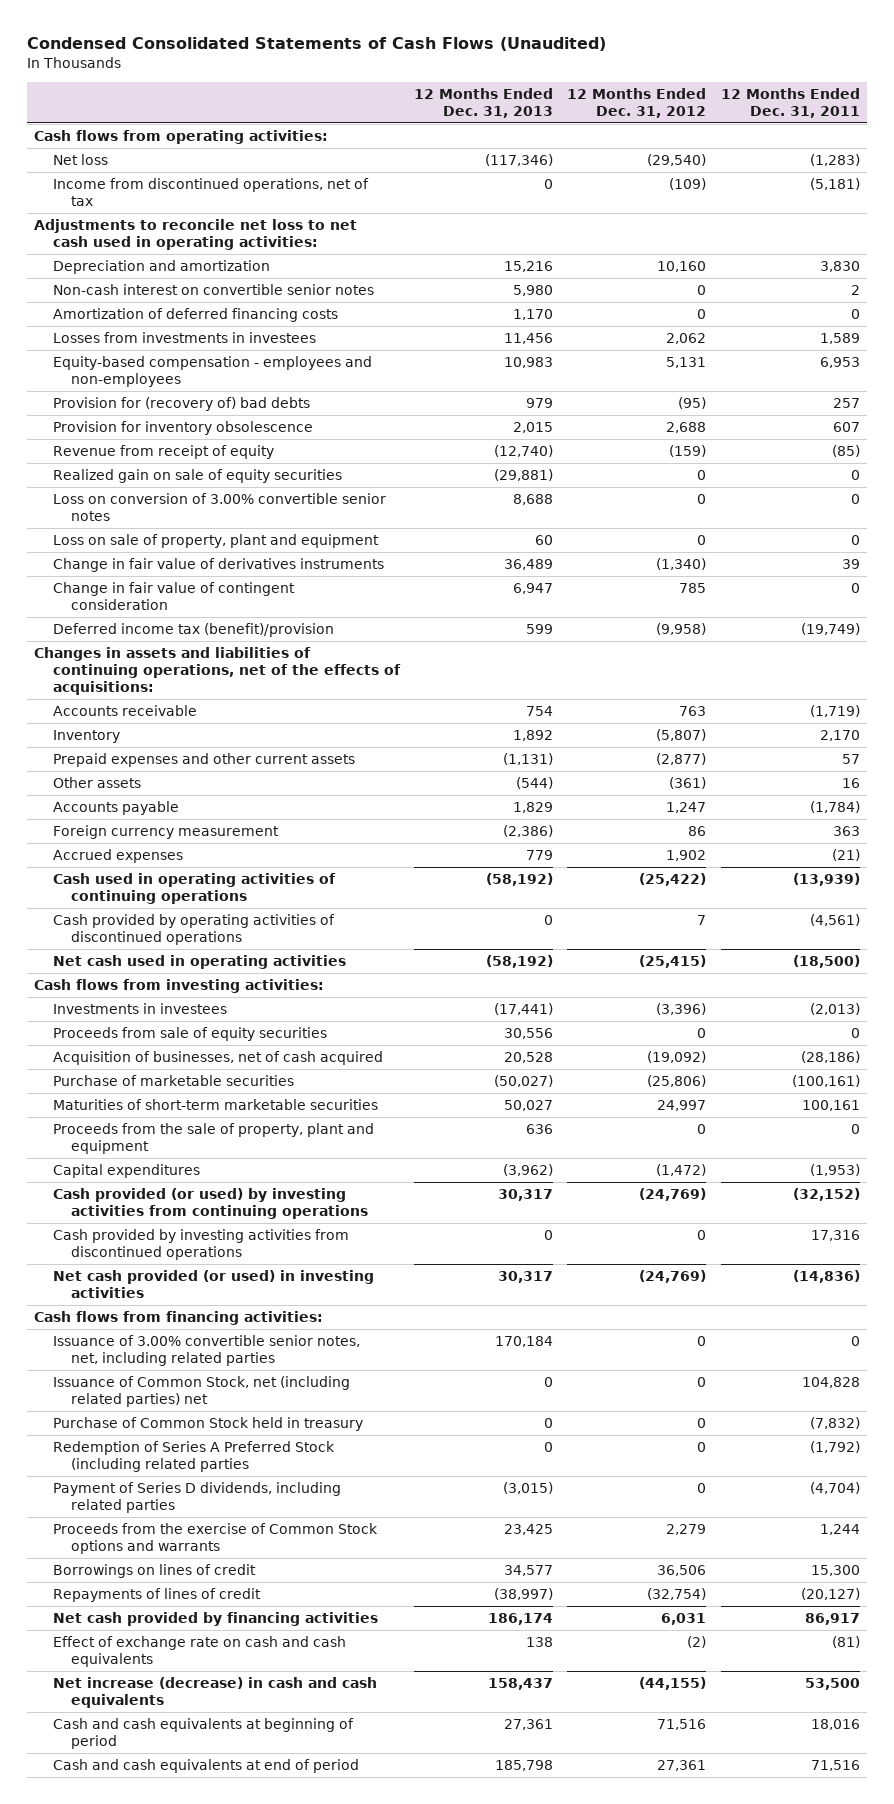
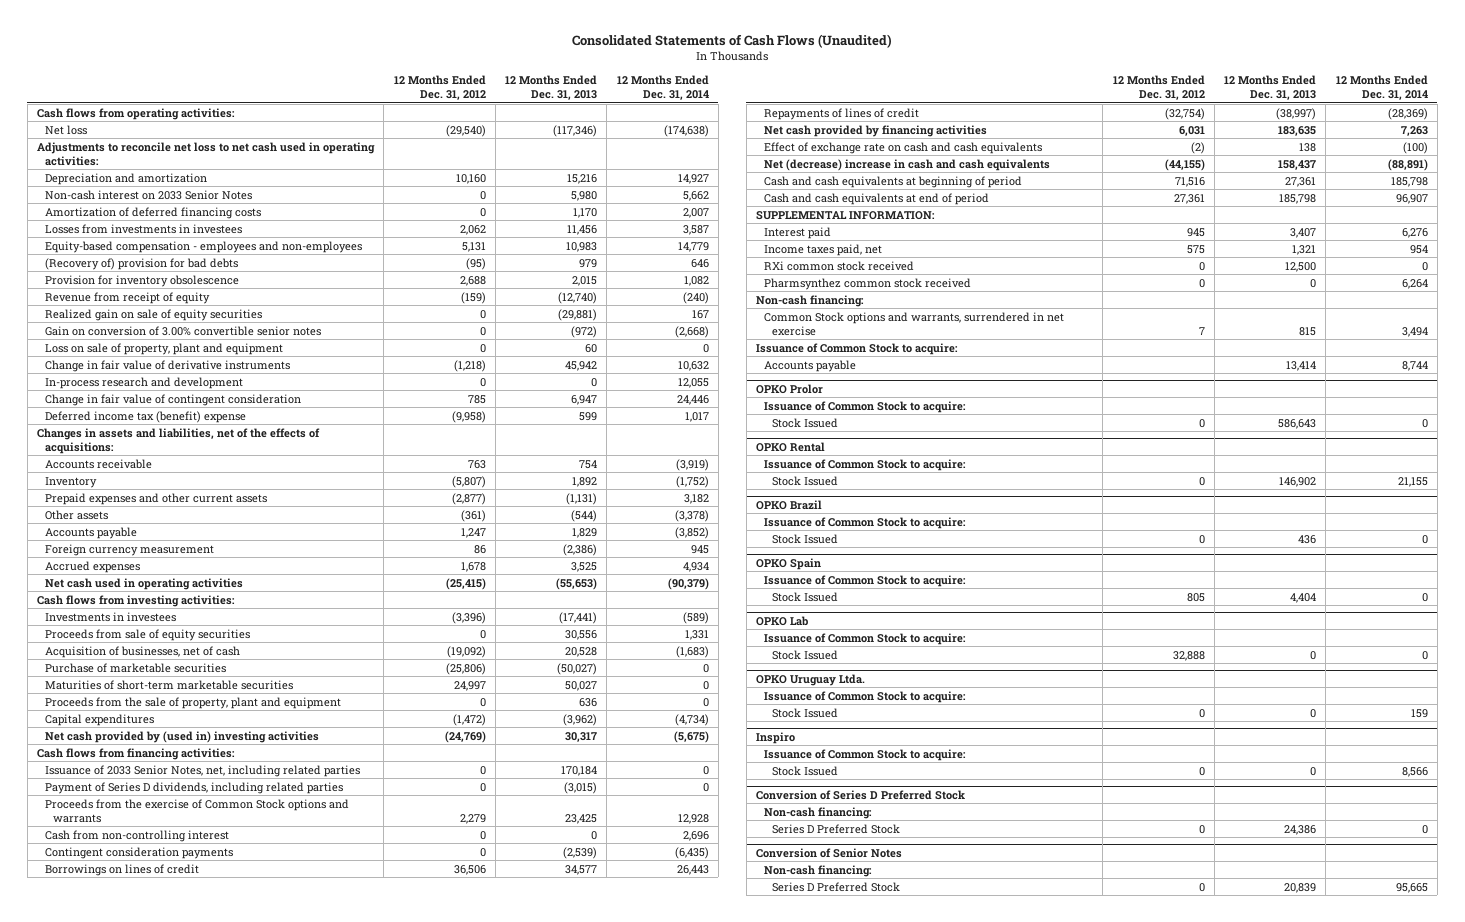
[27,37,607,52] Condensed Consolidated Statements of Cash Flows (Unaudited) -> [572,33,893,48] Consolidated Statements of Cash Flows (Unaudited)
[720,88,860,118] 12 Months Ended Dec. 31, 2011 -> none
none -> [616,74,709,100] 12 Months Ended Dec. 31, 2014
[52,178,369,206] Income from discontinued operations, net of tax -> none
[52,284,374,296] Non-cash interest on convertible senior notes -> [45,189,253,200] Non-cash interest on 2033 Senior Notes
[52,397,310,412] Provision for (recovery of) bad debts -> [45,257,239,270] (Recovery of) provision for bad debts
[52,493,386,521] Loss on conversion of 3.00% convertible senior notes -> [45,325,322,336] Gain on conversion of 3.00% convertible senior notes
[512,494,553,506] 8,688 -> [571,325,598,338] (972)
[52,558,384,573] Change in fair value of derivatives instruments -> [45,359,291,372] Change in fair value of derivative instruments
[503,559,553,571] 36,489 -> [565,360,598,371] 45,942
[656,558,707,571] (1,340) -> [453,359,486,372] (1,218)
none -> [45,376,244,389] In-process research and development
[52,623,334,638] Deferred income tax (benefit)/provision -> [45,410,247,423] Deferred income tax (benefit) expense
[34,647,401,695] Changes in assets and liabilities of continuing operations, net of the effects of acquisitions: -> [37,427,321,454] Changes in assets and liabilities, net of the effects of acquisitions:
[52,873,336,904] Cash used in operating activities of continuing operations -> none
[52,914,335,945] Cash provided by operating activities of discontinued operations -> none
[525,850,553,861] 779 -> [571,561,598,572] 3,525
[666,850,707,862] 1,902 -> [460,561,486,572] 1,678
[485,955,553,969] (58,192) -> [556,577,598,590] (55,653)
[52,1051,383,1066] Acquisition of businesses, net of cash acquired -> [45,645,241,658] Acquisition of businesses, net of cash
[52,1188,368,1219] Cash provided (or used) by investing activities from continuing operations -> none
[52,1229,349,1260] Cash provided by investing activities from discontinued operations -> none
[52,1270,374,1298] Net cash provided (or used) in investing activities -> [45,730,320,743] Net cash provided by (used in) investing activities
[52,1376,350,1407] Issuance of Common Stock, net (including related parties) net -> none
[52,1417,363,1432] Purchase of Common Stock held in treasury -> none
[52,1441,335,1472] Redemption of Series A Preferred Stock (including related parties -> none
[52,1335,360,1366] Issuance of 3.00% convertible senior notes, net, including related parties -> [45,764,361,777] Issuance of 2033 Senior Notes, net, including related parties
none -> [45,829,230,842] Cash from non-controlling interest
none -> [45,846,234,859] Contingent consideration payments
[487,1613,553,1626] 186,174 -> [1278,125,1317,136] 183,635
[52,1677,377,1708] Net increase (decrease) in cash and cash equivalents -> [764,158,1051,171] Net (decrease) increase in cash and cash equivalents
none -> [756,210,936,220] SUPPLEMENTAL INFORMATION:
none -> [764,226,832,239] Interest paid
none -> [764,243,883,256] Income taxes paid, net
none -> [764,260,915,271] RXi common stock received
none -> [764,277,972,290] Pharmsynthez common stock received
none -> [756,294,865,307] Non-cash financing:
none -> [764,311,1065,336] Common Stock options and warrants, surrendered in net exercise
none -> [756,342,959,355] Issuance of Common Stock to acquire:
none -> [764,359,857,372] Accounts payable
none -> [756,383,824,394] OPKO Prolor
none -> [764,400,967,413] Issuance of Common Stock to acquire:
none -> [772,417,839,428] Stock Issued
none -> [756,441,826,452] OPKO Rental
none -> [764,458,967,471] Issuance of Common Stock to acquire:
none -> [772,475,839,486] Stock Issued
none -> [756,499,823,510] OPKO Brazil
none -> [764,516,967,529] Issuance of Common Stock to acquire:
none -> [772,533,839,544] Stock Issued
none -> [756,557,822,570] OPKO Spain
none -> [764,574,967,587] Issuance of Common Stock to acquire:
none -> [772,591,839,602] Stock Issued
none -> [756,615,809,626] OPKO Lab
none -> [764,632,967,645] Issuance of Common Stock to acquire:
none -> [772,649,839,660] Stock Issued
none -> [756,673,866,686] OPKO Uruguay Ltda.
none -> [764,690,967,703] Issuance of Common Stock to acquire:
none -> [772,707,839,718] Stock Issued
none -> [756,731,796,744] Inspiro
none -> [764,748,967,761] Issuance of Common Stock to acquire:
none -> [772,765,839,776] Stock Issued
none -> [756,789,966,800] Conversion of Series D Preferred Stock
none -> [764,806,873,819] Non-cash financing:
none -> [772,823,901,834] Series D Preferred Stock
none -> [756,847,903,858] Conversion of Senior Notes
none -> [764,864,873,877] Non-cash financing:
none -> [772,881,901,892] Series D Preferred Stock

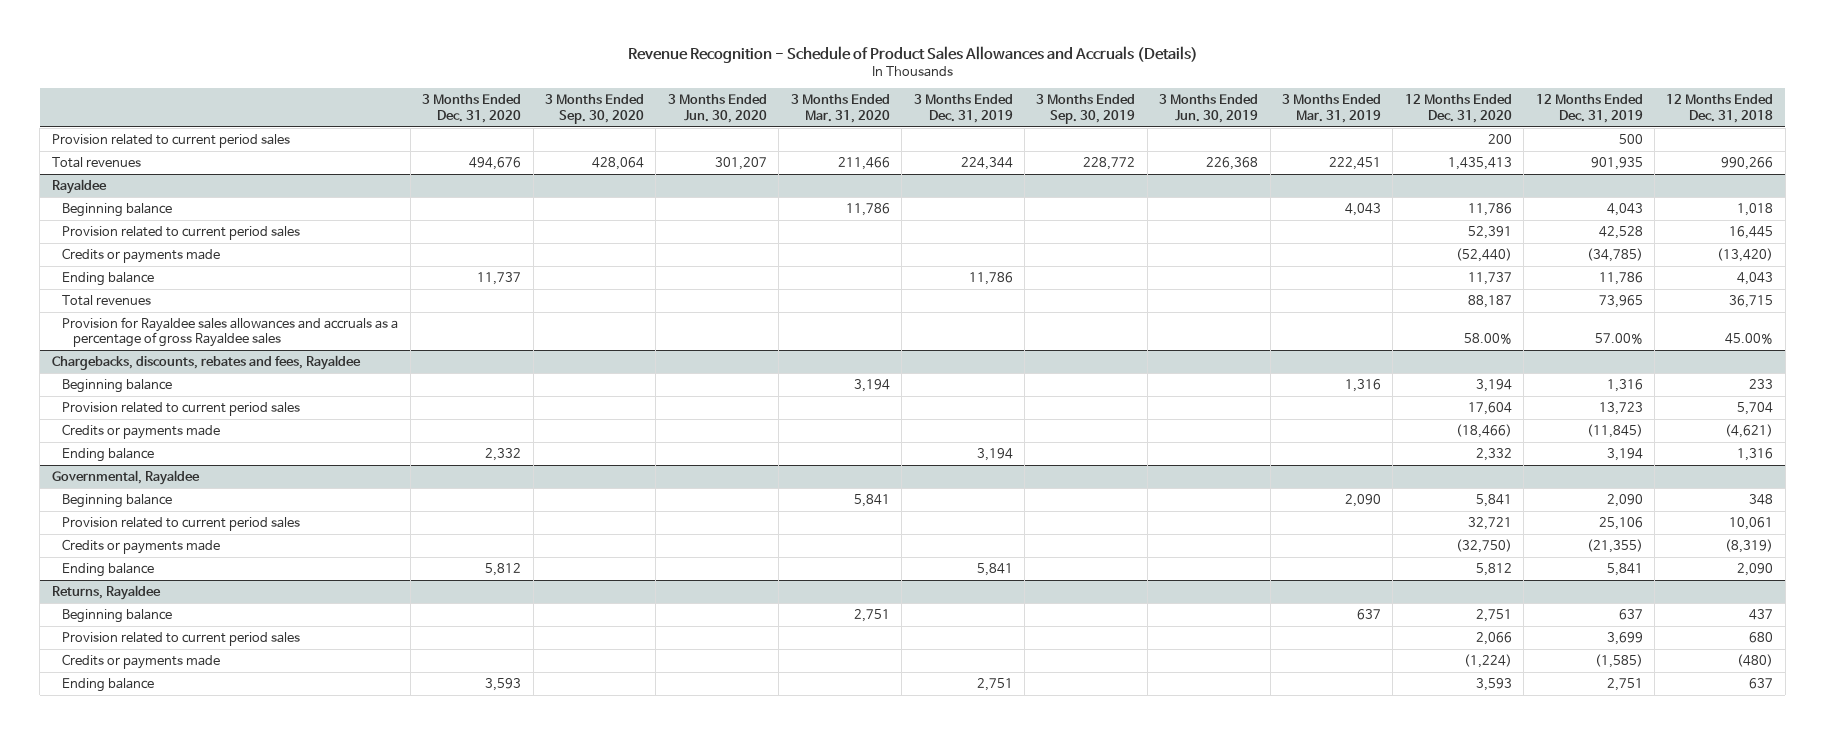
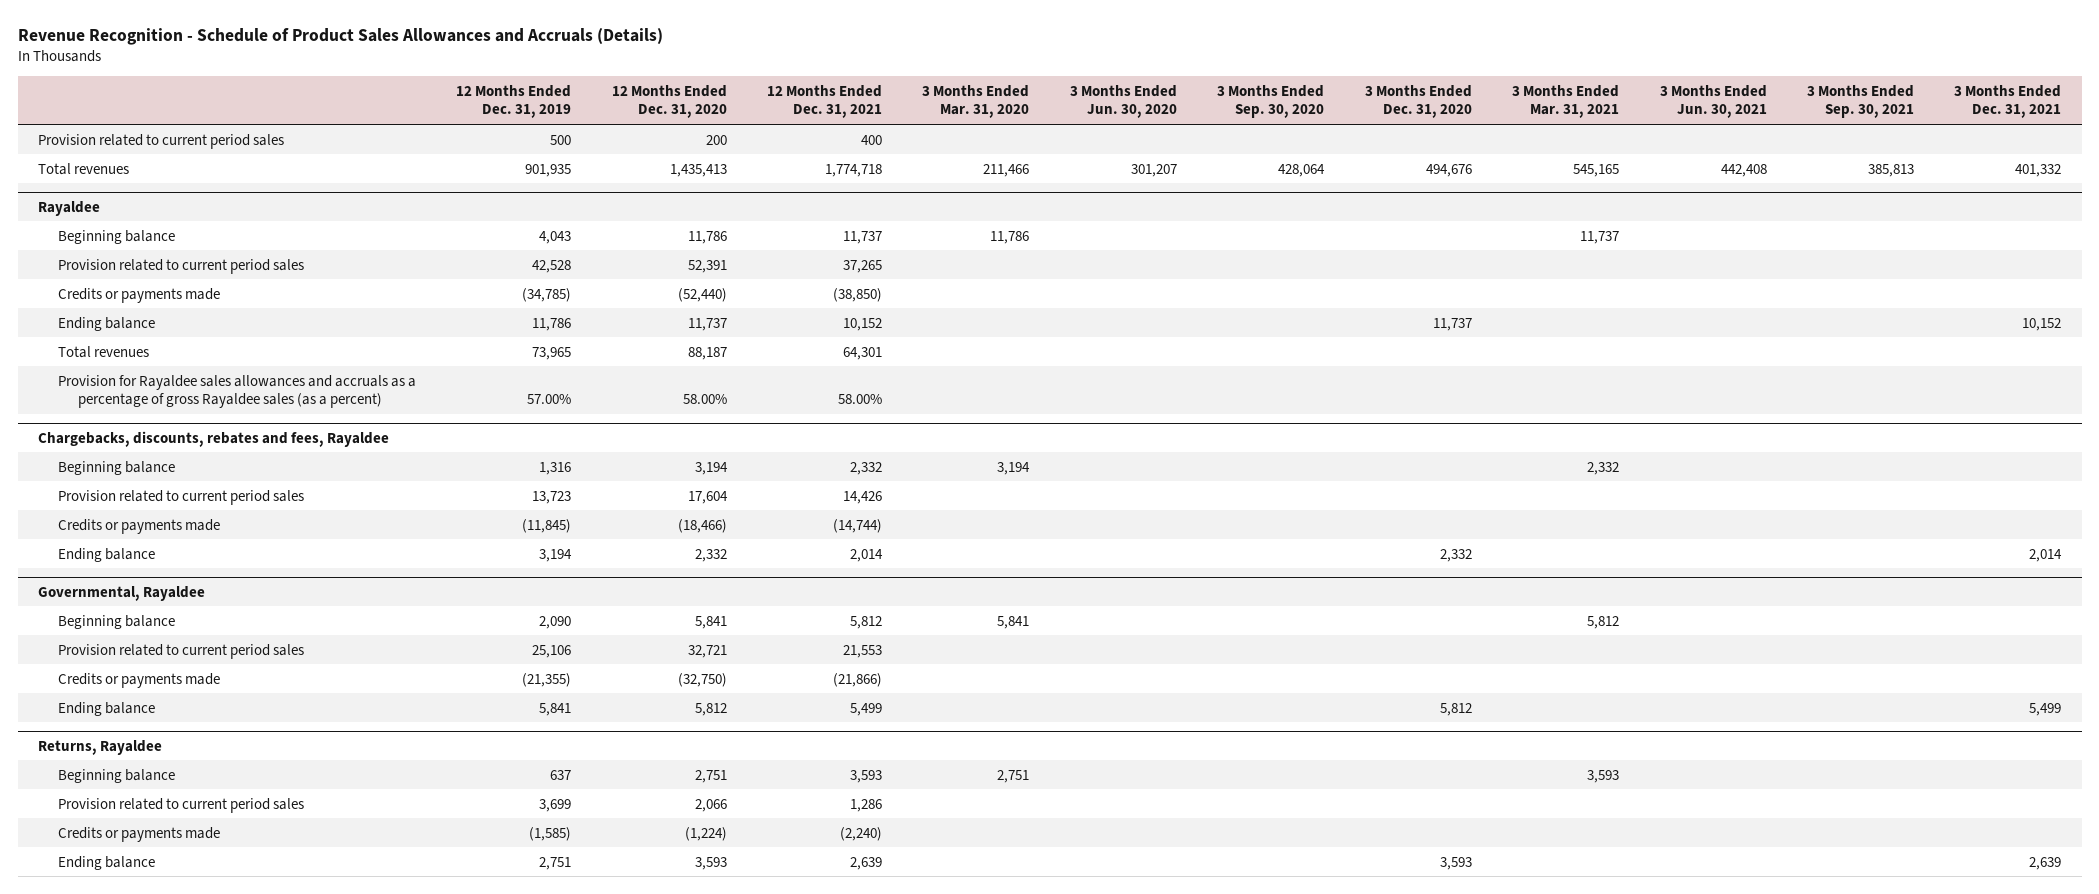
[913,94,1013,123] 3 Months Ended Dec. 31, 2019 -> none
[1036,94,1136,124] 3 Months Ended Sep. 30, 2019 -> none
[1159,94,1259,123] 3 Months Ended Jun. 30, 2019 -> none
[1281,94,1381,123] 3 Months Ended Mar. 31, 2019 -> none
[1666,94,1774,123] 12 Months Ended Dec. 31, 2018 -> none
none -> [766,85,882,119] 12 Months Ended Dec. 31, 2021
none -> [1512,85,1620,119] 3 Months Ended Mar. 31, 2021
none -> [1659,85,1767,119] 3 Months Ended Jun. 30, 2021
none -> [1806,85,1914,119] 3 Months Ended Sep. 30, 2021
none -> [1954,85,2062,119] 3 Months Ended Dec. 31, 2021
[62,316,399,348] Provision for Rayaldee sales allowances and accruals as a percentage of gross Rayaldee sales -> [57,374,416,408] Provision for Rayaldee sales allowances and accruals as a percentage of gross Rayaldee sales (as a percent)

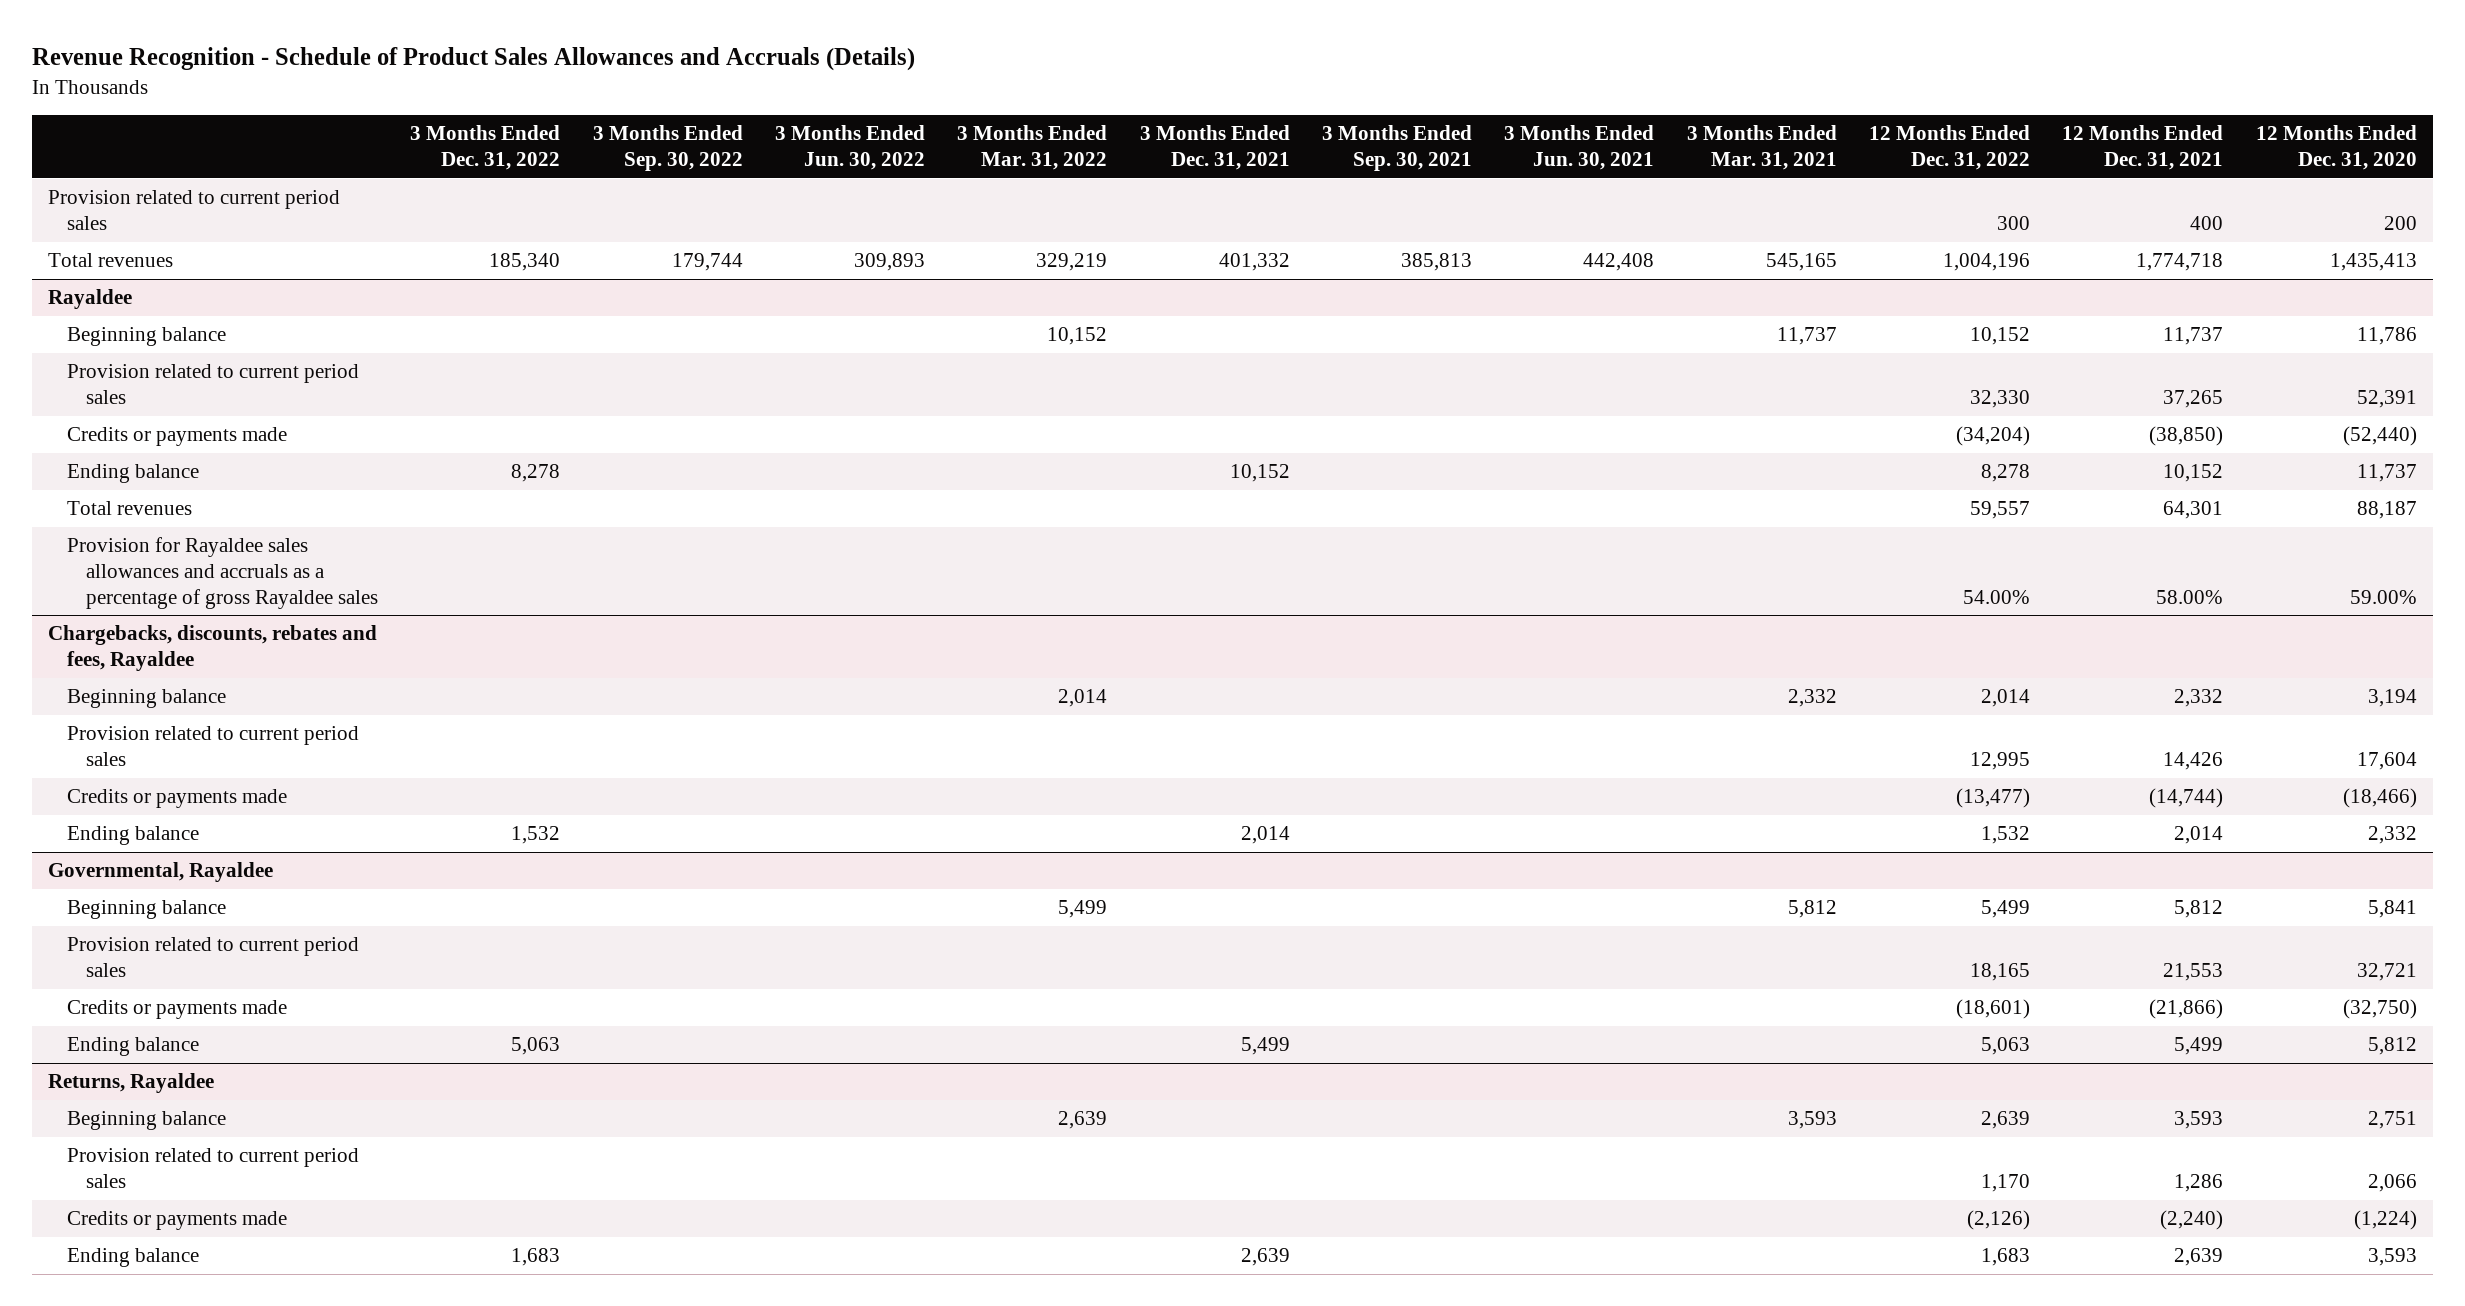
[456,85,572,119] 12 Months Ended Dec. 31, 2019 -> none
[922,85,1030,119] 3 Months Ended Mar. 31, 2020 -> none
[1069,85,1177,119] 3 Months Ended Jun. 30, 2020 -> none
[1217,85,1325,119] 3 Months Ended Sep. 30, 2020 -> none
[1364,85,1472,119] 3 Months Ended Dec. 31, 2020 -> none
none -> [410,125,561,170] 3 Months Ended Dec. 31, 2022
none -> [592,125,743,171] 3 Months Ended Sep. 30, 2022
none -> [775,125,926,170] 3 Months Ended Jun. 30, 2022
none -> [957,125,1108,170] 3 Months Ended Mar. 31, 2022
none -> [1868,125,2030,170] 12 Months Ended Dec. 31, 2022
[57,374,416,408] Provision for Rayaldee sales allowances and accruals as a percentage of gross Rayaldee sales (as a percent) -> [67,537,379,609] Provision for Rayaldee sales allowances and accruals as a percentage of gross Rayaldee sales
[682,393,727,404] 58.00% -> [2349,589,2417,604] 59.00%

